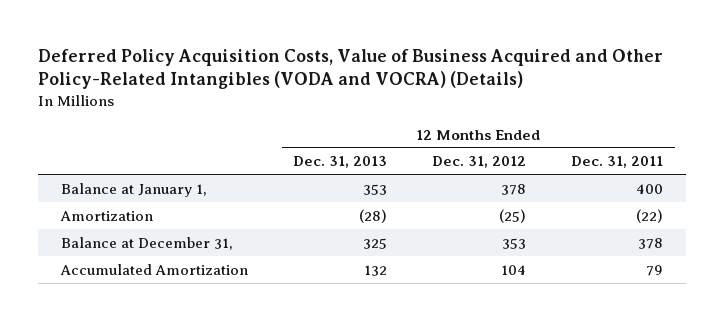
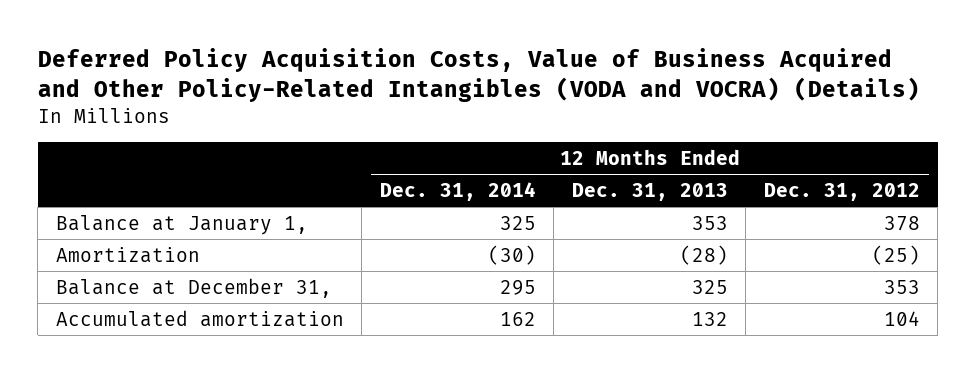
[571,156,664,169] Dec. 31, 2011 -> none
none -> [379,182,536,202] Dec. 31, 2014
[59,263,248,275] Accumulated Amortization -> [55,309,344,327] Accumulated amortization

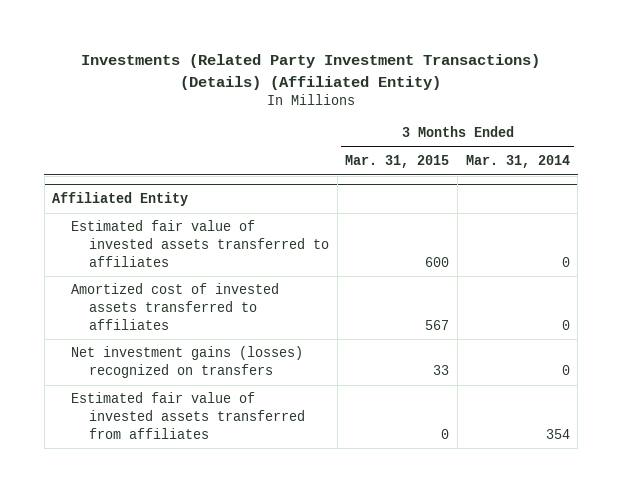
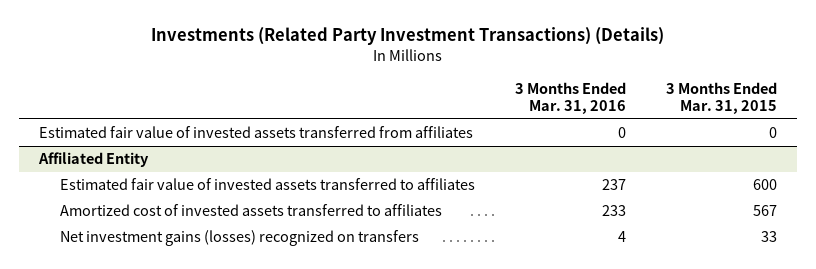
[80,54,540,90] Investments (Related Party Investment Transactions) (Details) (Affiliated Entity) -> [150,27,664,46] Investments (Related Party Investment Transactions) (Details)
[465,155,570,169] Mar. 31, 2014 -> none
none -> [514,81,626,115] 3 Months Ended Mar. 31, 2016
none -> [38,126,473,139] Estimated fair value of invested assets transferred from affiliates
[70,392,306,439] Estimated fair value of invested assets transferred from affiliates -> none

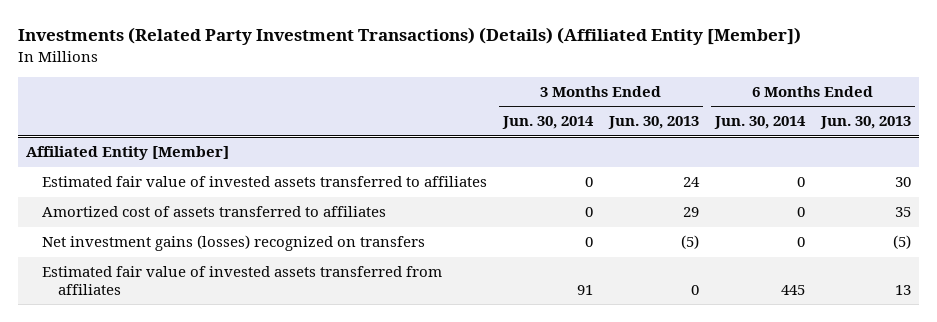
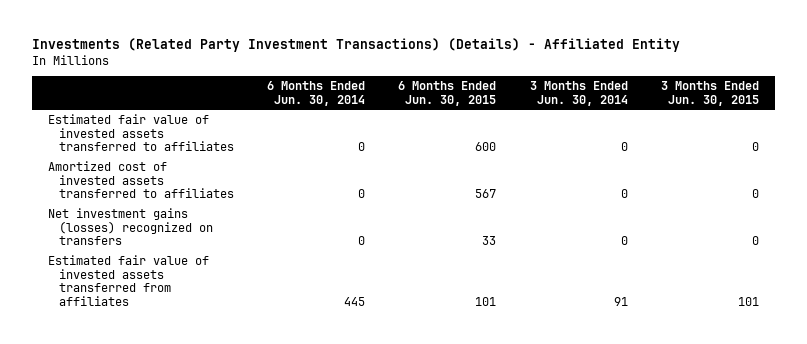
[18,27,802,46] Investments (Related Party Investment Transactions) (Details) (Affiliated Entity [Member]) -> [31,38,680,53] Investments (Related Party Investment Transactions) (Details) - Affiliated Entity
[608,116,700,130] Jun. 30, 2013 -> none
[819,116,911,130] Jun. 30, 2013 -> none
none -> [398,80,497,106] 6 Months Ended Jun. 30, 2015
none -> [660,80,759,106] 3 Months Ended Jun. 30, 2015
[26,146,230,161] Affiliated Entity [Member] -> none
[42,206,387,218] Amortized cost of assets transferred to affiliates -> [48,160,235,199] Amortized cost of invested assets transferred to affiliates

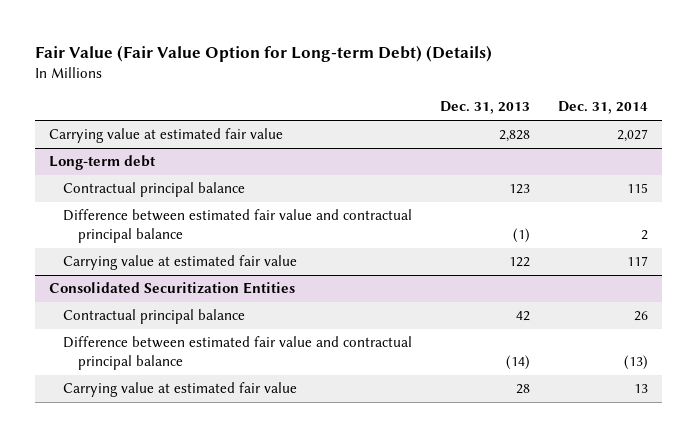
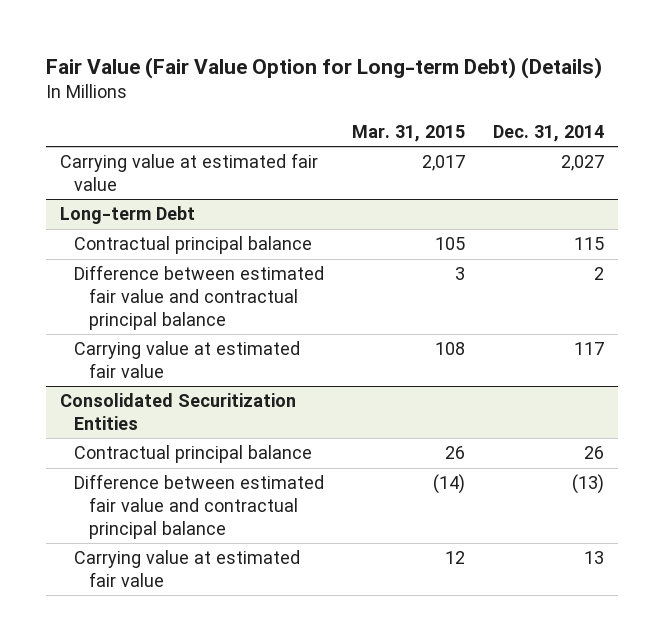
[440,101,531,115] Dec. 31, 2013 -> none
none -> [351,124,465,142] Mar. 31, 2015
[49,155,157,171] Long-term debt -> [59,206,195,225] Long-term Debt

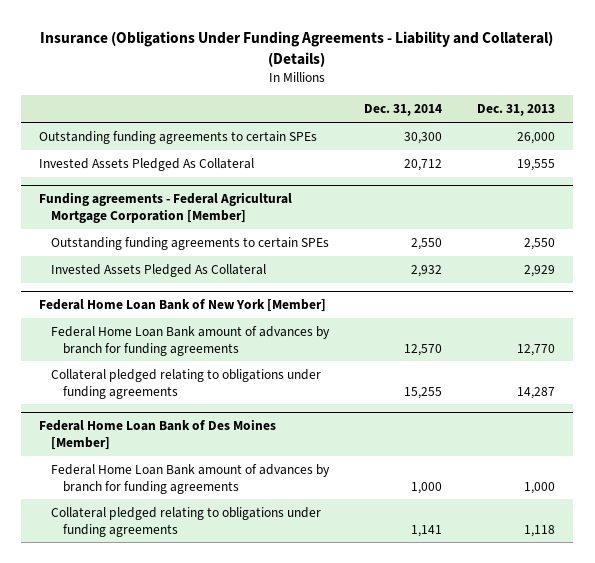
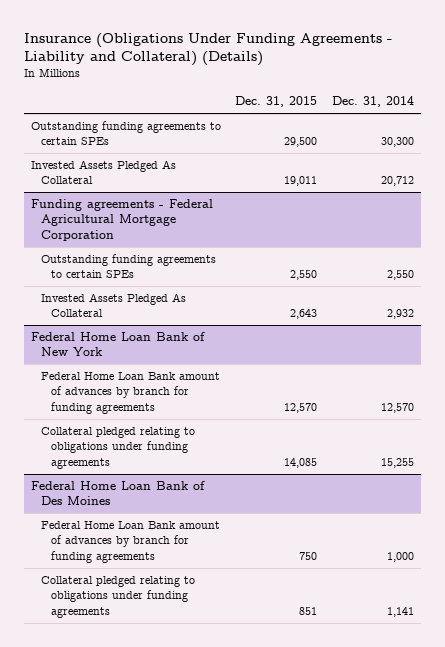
[477,104,556,117] Dec. 31, 2013 -> none
none -> [235,96,318,108] Dec. 31, 2015
[39,192,293,223] Funding agreements - Federal Agricultural Mortgage Corporation [Member] -> [31,199,214,241] Funding agreements - Federal Agricultural Mortgage Corporation
[39,299,327,313] Federal Home Loan Bank of New York [Member] -> [31,332,206,357] Federal Home Loan Bank of New York
[39,419,277,450] Federal Home Loan Bank of Des Moines [Member] -> [31,481,206,506] Federal Home Loan Bank of Des Moines

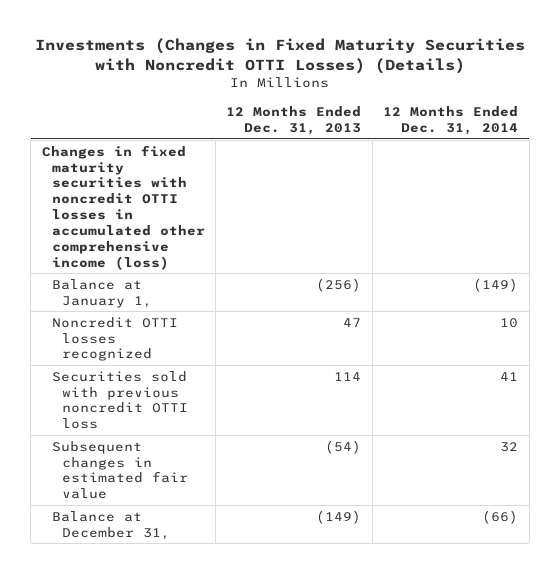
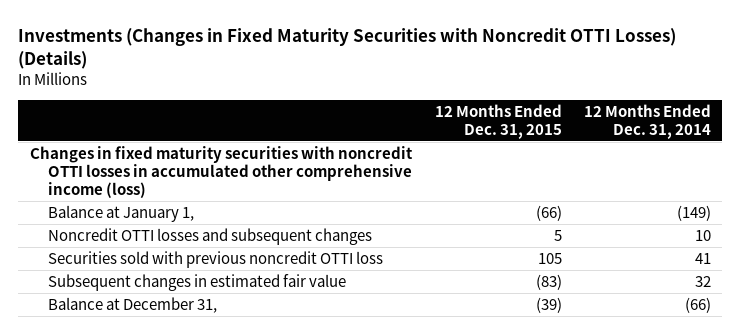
[226,105,362,135] 12 Months Ended Dec. 31, 2013 -> none
none -> [434,103,562,140] 12 Months Ended Dec. 31, 2015
[51,316,178,362] Noncredit OTTI losses recognized -> [47,227,372,245] Noncredit OTTI losses and subsequent changes

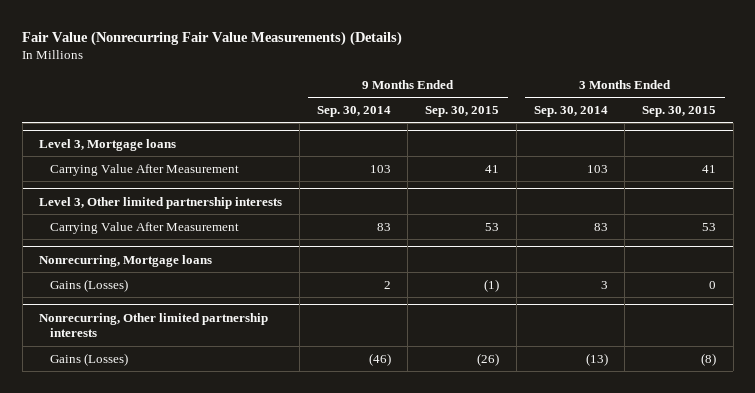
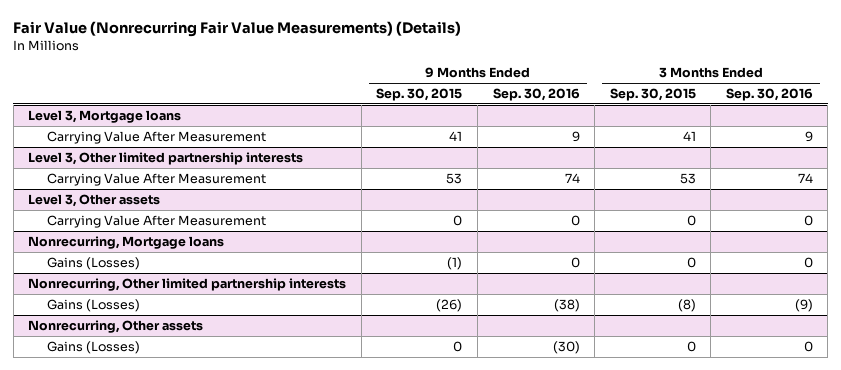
[316,105,391,117] Sep. 30, 2014 -> none
[533,105,608,117] Sep. 30, 2014 -> none
none -> [492,88,580,102] Sep. 30, 2016
none -> [725,88,813,102] Sep. 30, 2016
none -> [28,193,161,207] Level 3, Other assets
none -> [46,214,266,228] Carrying Value After Measurement
none -> [28,319,204,333] Nonrecurring, Other assets
none -> [46,340,140,354] Gains (Losses)

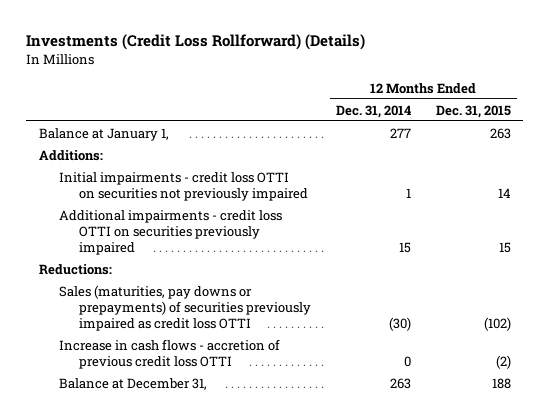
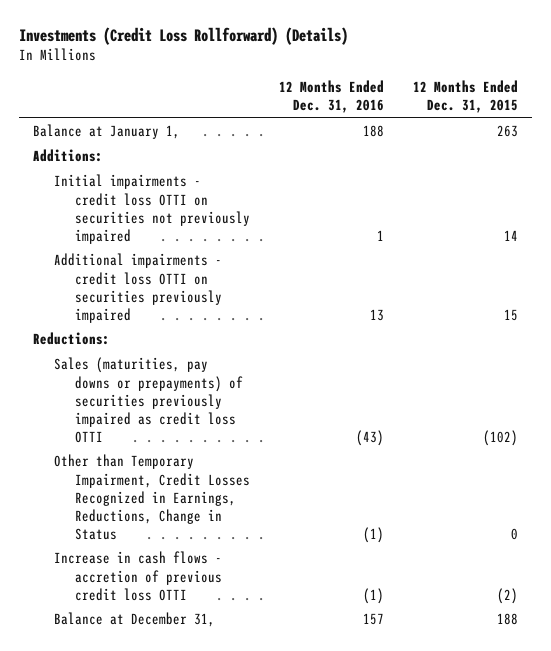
[335,104,411,118] Dec. 31, 2014 -> none
none -> [279,80,385,114] 12 Months Ended Dec. 31, 2016
none -> [54,454,251,540] Other than Temporary Impairment, Credit Losses Recognized in Earnings, Reductions, Change in Status

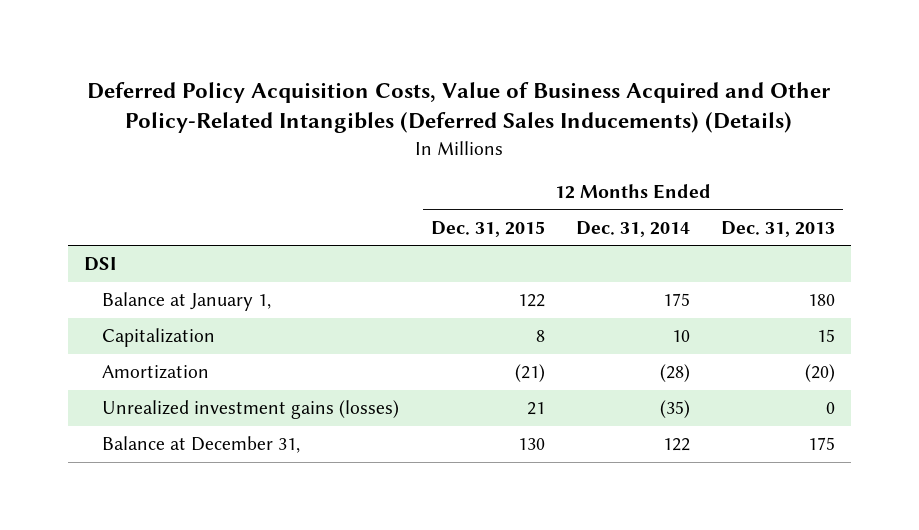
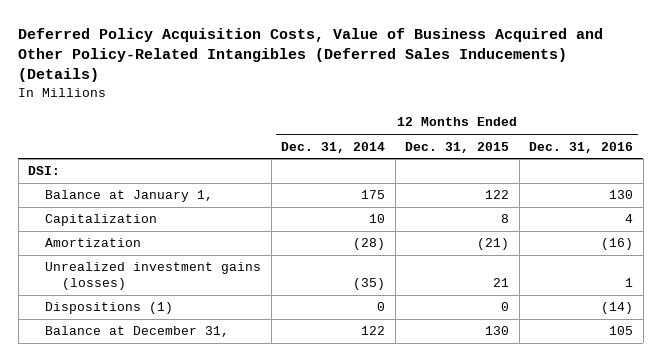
[721,220,836,237] Dec. 31, 2013 -> none
none -> [529,141,634,153] Dec. 31, 2016
[83,257,116,272] DSI -> [28,166,61,176] DSI:
none -> [45,302,174,315] Dispositions (1)

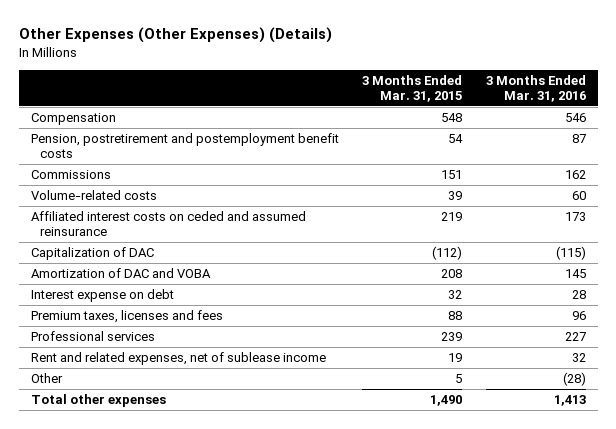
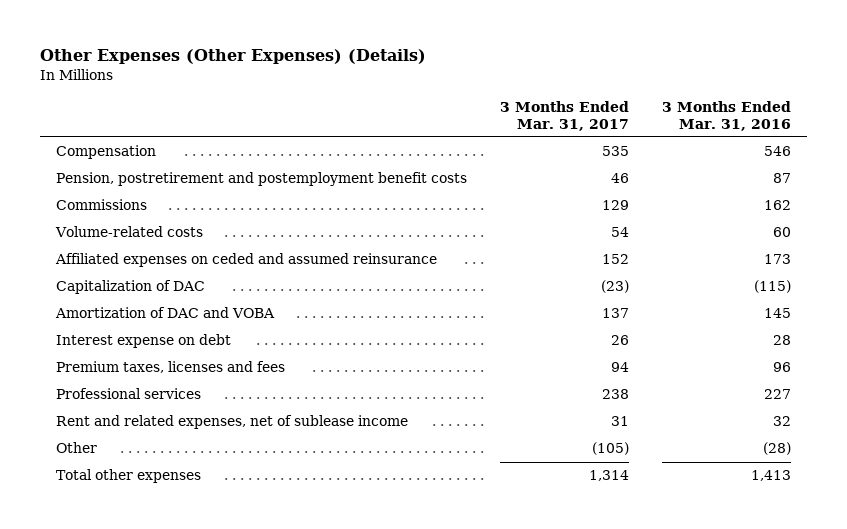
[362,74,463,102] 3 Months Ended Mar. 31, 2015 -> none
none -> [499,101,629,131] 3 Months Ended Mar. 31, 2017
[30,211,306,237] Affiliated interest costs on ceded and assumed reinsurance -> [55,253,438,268] Affiliated expenses on ceded and assumed reinsurance

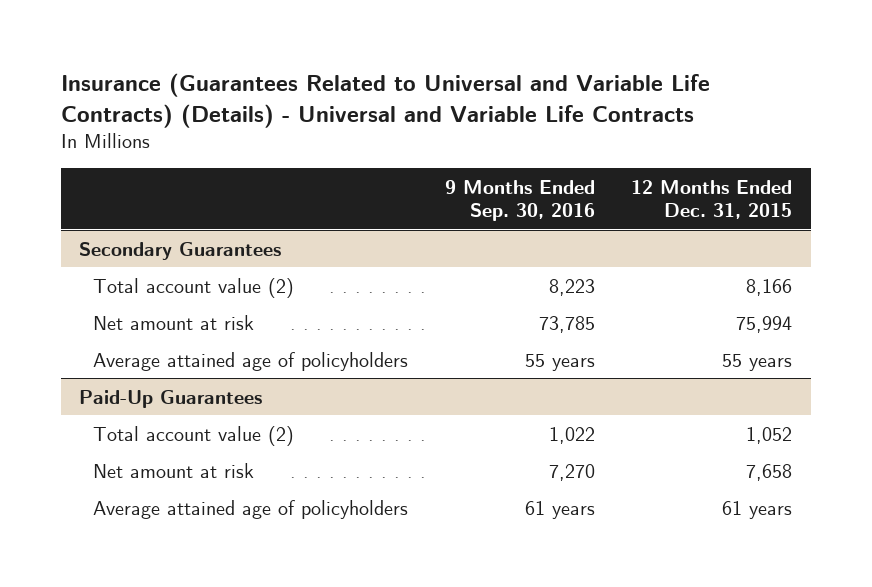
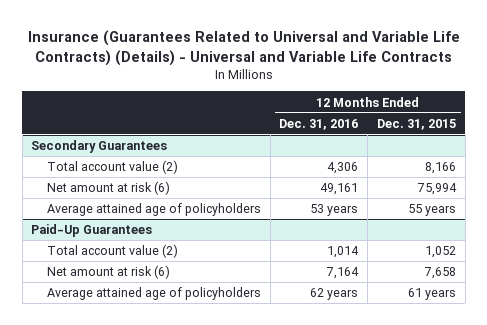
[444,179,595,221] 9 Months Ended Sep. 30, 2016 -> none
none -> [279,118,359,130] Dec. 31, 2016
[93,314,255,330] Net amount at risk -> [46,181,170,196] Net amount at risk (6)
[93,462,255,478] Net amount at risk -> [46,265,170,280] Net amount at risk (6)

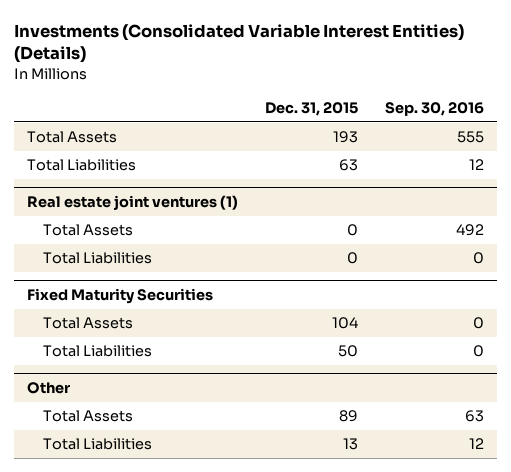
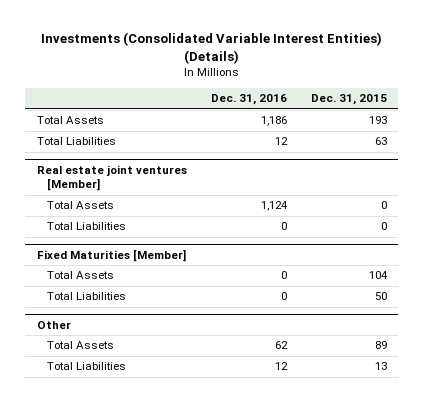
[385,101,485,116] Sep. 30, 2016 -> none
none -> [210,94,287,106] Dec. 31, 2016
[27,195,239,211] Real estate joint ventures (1) -> [37,164,188,192] Real estate joint ventures [Member]
[27,288,214,305] Fixed Maturity Securities -> [37,248,187,262] Fixed Maturities [Member]

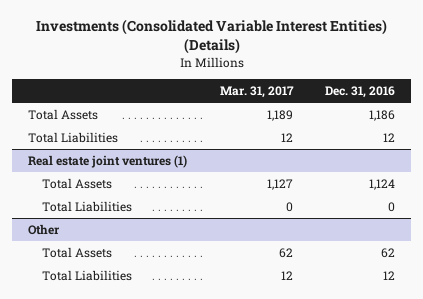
[310,94,387,106] Dec. 31, 2015 -> none
none -> [219,85,294,98] Mar. 31, 2017
[37,164,188,192] Real estate joint ventures [Member] -> [28,155,188,169] Real estate joint ventures (1)
[37,248,187,262] Fixed Maturities [Member] -> none
[47,271,115,280] Total Assets -> none
[47,292,127,301] Total Liabilities -> none

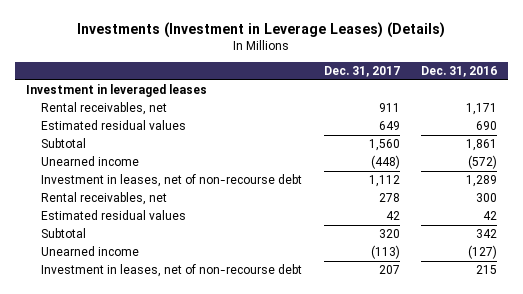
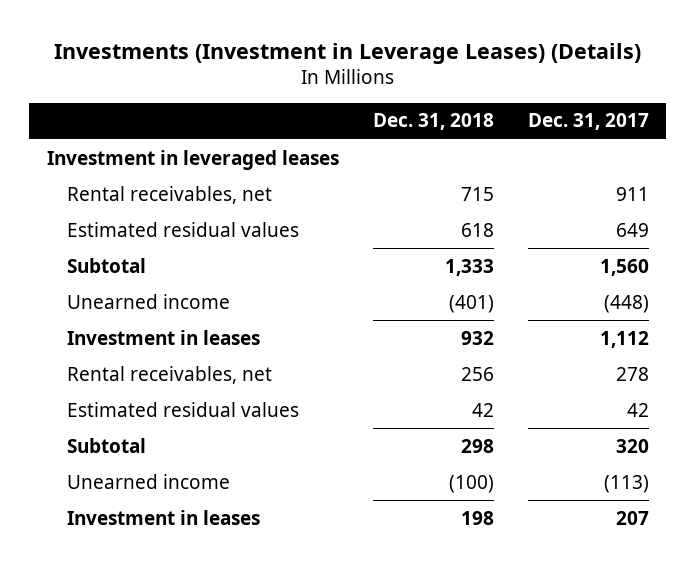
[421,66,498,78] Dec. 31, 2016 -> none
none -> [372,113,494,131] Dec. 31, 2018
[41,174,303,188] Investment in leases, net of non-recourse debt -> [66,329,260,345] Investment in leases
[41,264,303,278] Investment in leases, net of non-recourse debt -> [66,509,260,525] Investment in leases

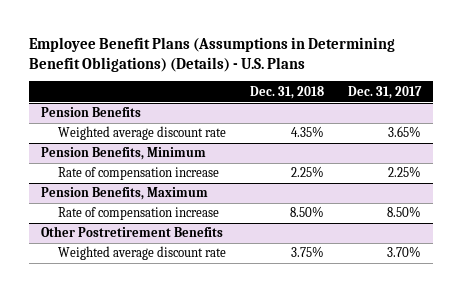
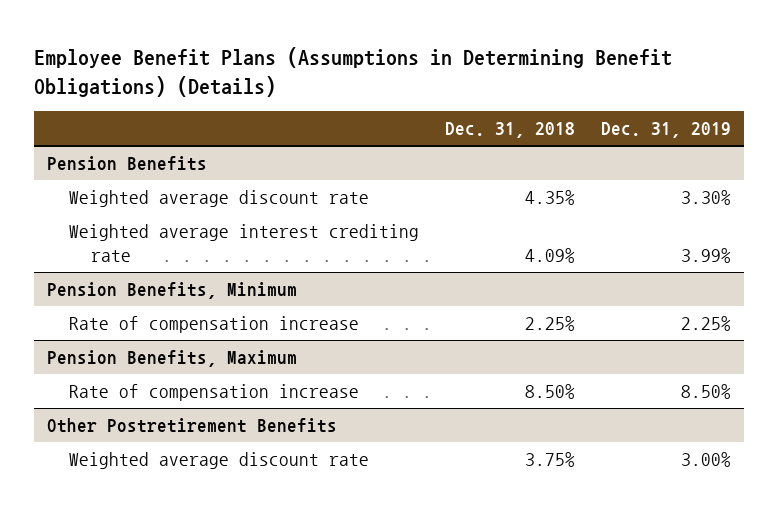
[29,36,396,72] Employee Benefit Plans (Assumptions in Determining Benefit Obligations) (Details) - U.S. Plans -> [34,46,673,97] Employee Benefit Plans (Assumptions in Determining Benefit Obligations) (Details)
[347,85,422,99] Dec. 31, 2017 -> none
none -> [601,122,732,139] Dec. 31, 2019
none -> [69,223,420,262] Weighted average interest crediting rate

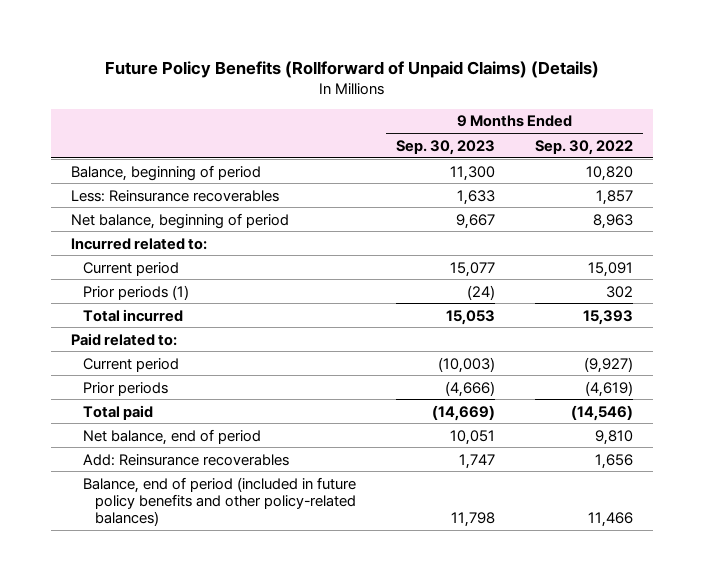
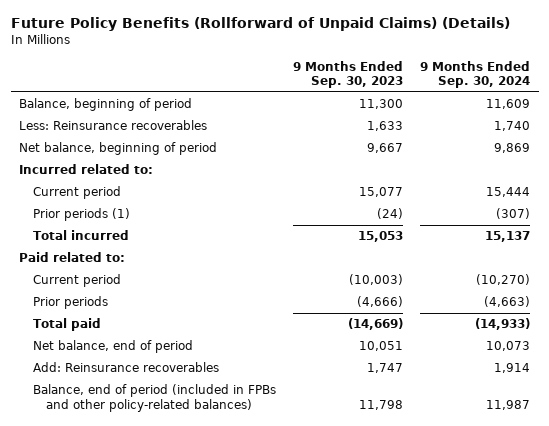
[535,139,634,155] Sep. 30, 2022 -> none
none -> [420,60,531,89] 9 Months Ended Sep. 30, 2024
[82,476,357,527] Balance, end of period (included in future policy benefits and other policy-related balances) -> [32,383,276,412] Balance, end of period (included in FPBs and other policy-related balances)

